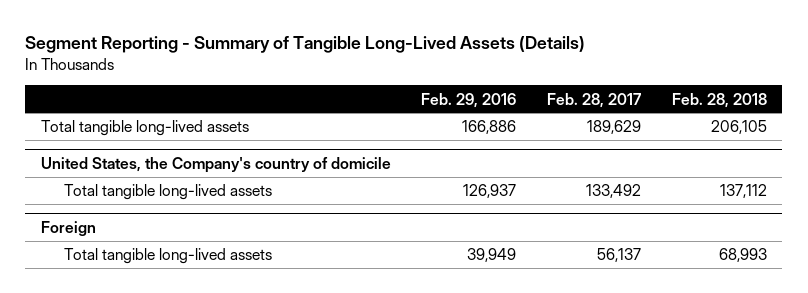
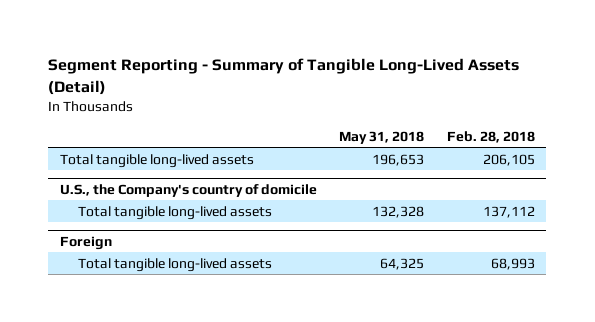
[25,36,586,54] Segment Reporting - Summary of Tangible Long-Lived Assets (Details) -> [48,58,520,96] Segment Reporting - Summary of Tangible Long-Lived Assets (Detail)
[421,92,517,108] Feb. 29, 2016 -> none
[547,92,642,108] Feb. 28, 2017 -> none
none -> [339,130,425,144] May 31, 2018
[40,156,391,173] United States, the Company's country of domicile -> [59,184,317,198] U.S., the Company's country of domicile

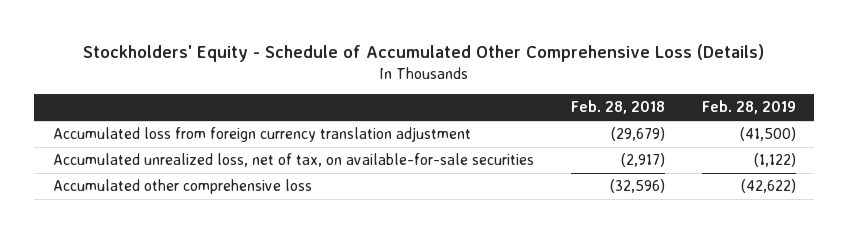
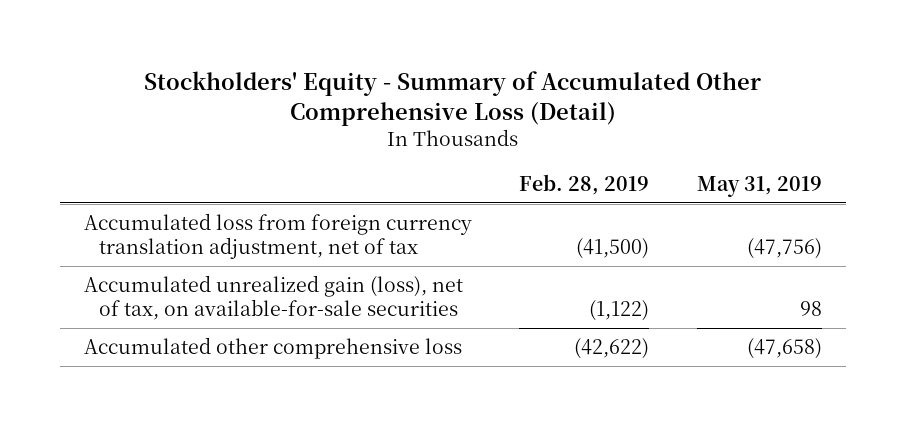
[83,44,765,63] Stockholders' Equity - Schedule of Accumulated Other Comprehensive Loss (Details) -> [143,71,761,126] Stockholders' Equity - Summary of Accumulated Other Comprehensive Loss (Detail)
[570,100,665,115] Feb. 28, 2018 -> none
none -> [697,176,823,198] May 31, 2019
[52,127,471,143] Accumulated loss from foreign currency translation adjustment -> [83,212,472,259] Accumulated loss from foreign currency translation adjustment, net of tax
[52,153,534,168] Accumulated unrealized loss, net of tax, on available-for-sale securities -> [83,274,463,320] Accumulated unrealized gain (loss), net of tax, on available-for-sale securities

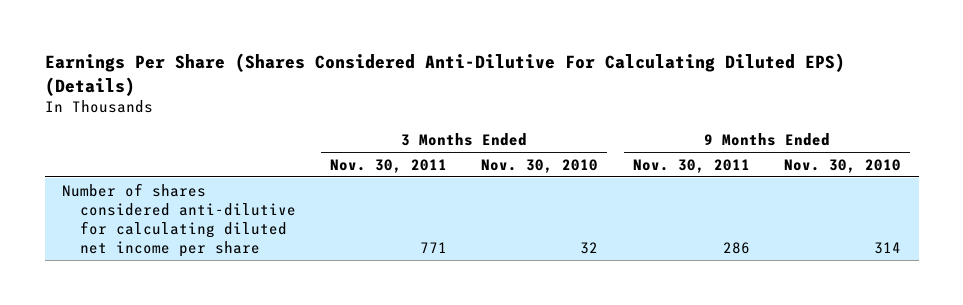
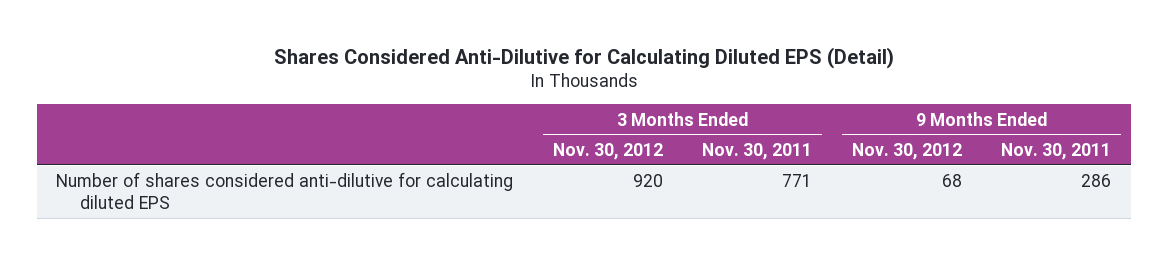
[44,53,845,96] Earnings Per Share (Shares Considered Anti-Dilutive For Calculating Diluted EPS) (Details) -> [273,46,894,69] Shares Considered Anti-Dilutive for Calculating Diluted EPS (Detail)
[481,158,599,173] Nov. 30, 2010 -> none
[784,158,902,173] Nov. 30, 2010 -> none
none -> [552,142,663,160] Nov. 30, 2012
none -> [851,142,962,160] Nov. 30, 2012
[61,182,296,258] Number of shares considered anti-dilutive for calculating diluted net income per share -> [56,172,514,209] Number of shares considered anti-dilutive for calculating diluted EPS

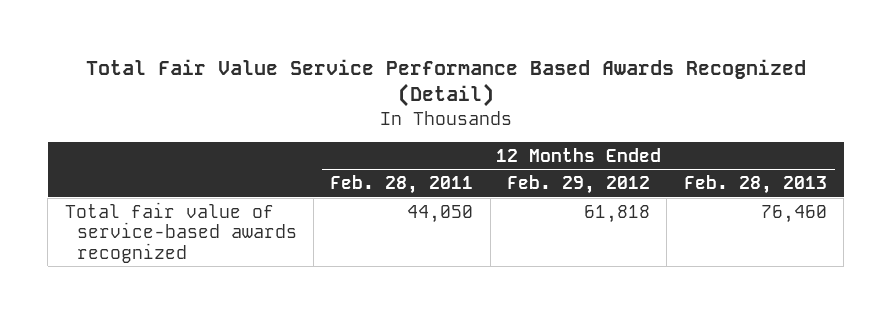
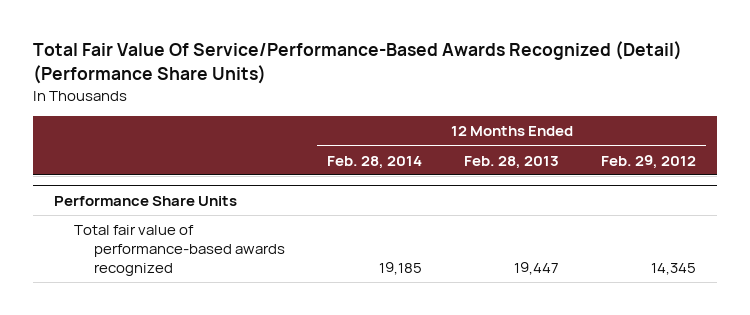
[85,58,806,108] Total Fair Value Service Performance Based Awards Recognized (Detail) -> [32,41,682,85] Total Fair Value Of Service/Performance-Based Awards Recognized (Detail) (Performance Share Units)
[330,175,474,195] Feb. 28, 2011 -> none
none -> [327,155,423,169] Feb. 28, 2014
none -> [53,195,237,206] Performance Share Units
[64,201,297,263] Total fair value of service-based awards recognized -> [74,225,286,276] Total fair value of performance-based awards recognized
[584,204,651,223] 61,818 -> [651,262,697,275] 14,345
[760,204,827,223] 76,460 -> [514,261,560,275] 19,447

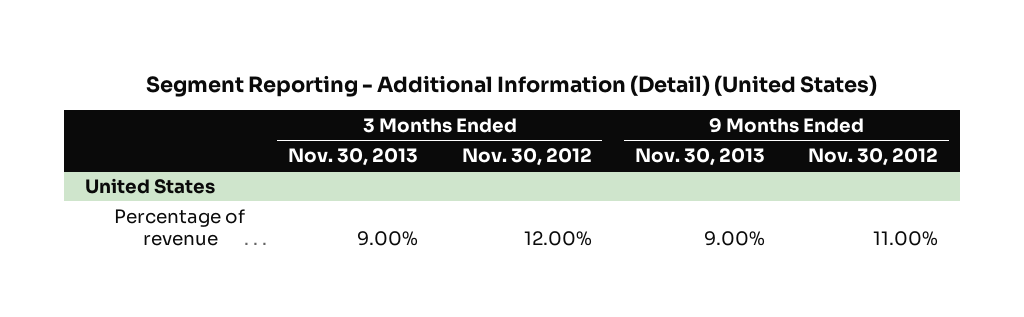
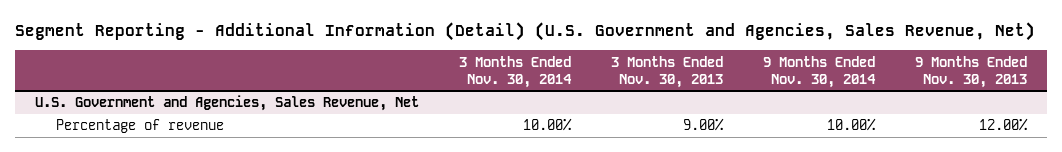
[145,74,877,97] Segment Reporting - Additional Information (Detail) (United States) -> [14,22,1035,42] Segment Reporting - Additional Information (Detail) (U.S. Government and Agencies, Sales Revenue, Net)
[461,147,592,166] Nov. 30, 2012 -> none
[808,147,939,166] Nov. 30, 2012 -> none
none -> [458,55,572,88] 3 Months Ended Nov. 30, 2014
none -> [763,55,877,88] 9 Months Ended Nov. 30, 2014
[85,177,216,194] United States -> none
none -> [34,95,419,112] U.S. Government and Agencies, Sales Revenue, Net
[703,230,765,246] 9.00% -> [979,118,1029,132] 12.00%

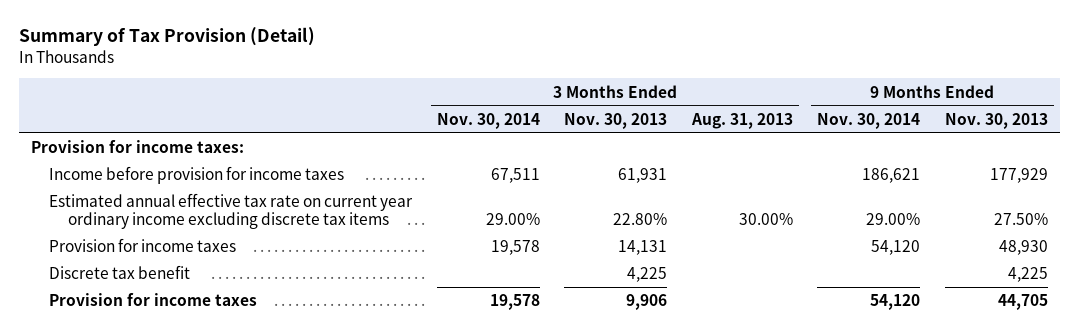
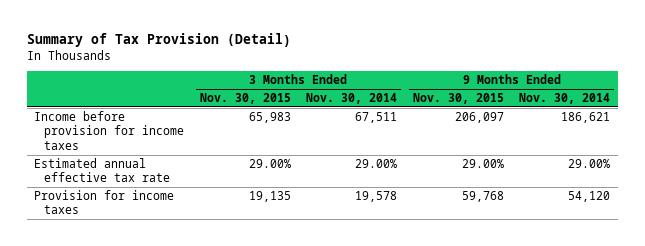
[564,112,668,129] Nov. 30, 2013 -> none
[690,112,793,129] Aug. 31, 2013 -> none
[944,112,1048,129] Nov. 30, 2013 -> none
none -> [199,93,291,105] Nov. 30, 2015
none -> [412,93,504,105] Nov. 30, 2015
[31,140,245,154] Provision for income taxes: -> none
[49,238,237,253] Provision for income taxes -> none
[49,265,191,280] Discrete tax benefit -> none
[49,193,414,229] Estimated annual effective tax rate on current year ordinary income excluding discrete tax items -> [34,158,171,183] Estimated annual effective tax rate

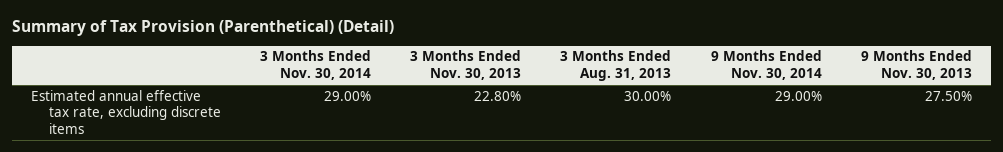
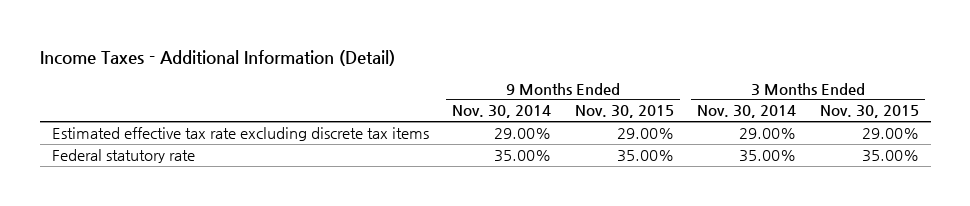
[11,20,394,37] Summary of Tax Provision (Parenthetical) (Detail) -> [39,49,395,66] Income Taxes - Additional Information (Detail)
[410,50,522,81] 3 Months Ended Nov. 30, 2013 -> none
[560,50,672,82] 3 Months Ended Aug. 31, 2013 -> none
[860,50,972,81] 9 Months Ended Nov. 30, 2013 -> none
none -> [574,105,674,119] Nov. 30, 2015
none -> [819,105,919,119] Nov. 30, 2015
[31,89,221,135] Estimated annual effective tax rate, excluding discrete items -> [51,127,429,142] Estimated effective tax rate excluding discrete tax items
none -> [51,149,195,164] Federal statutory rate

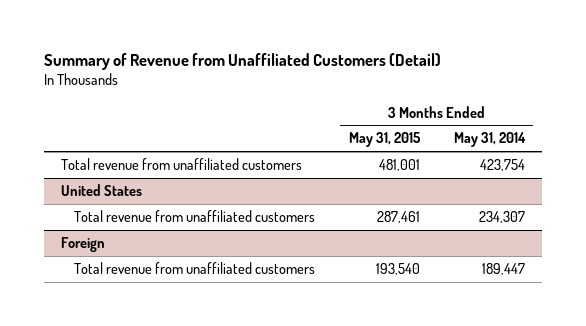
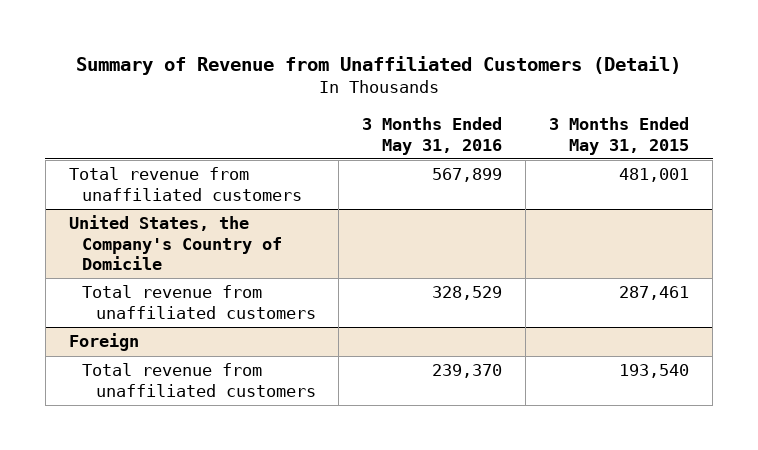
[453,132,526,148] May 31, 2014 -> none
none -> [362,117,503,155] 3 Months Ended May 31, 2016
[60,184,142,197] United States -> [68,215,283,271] United States, the Company's Country of Domicile

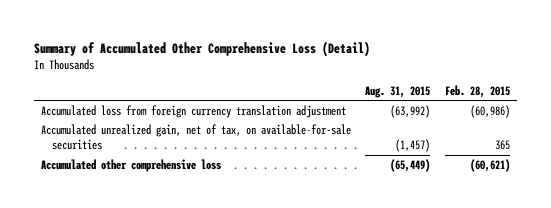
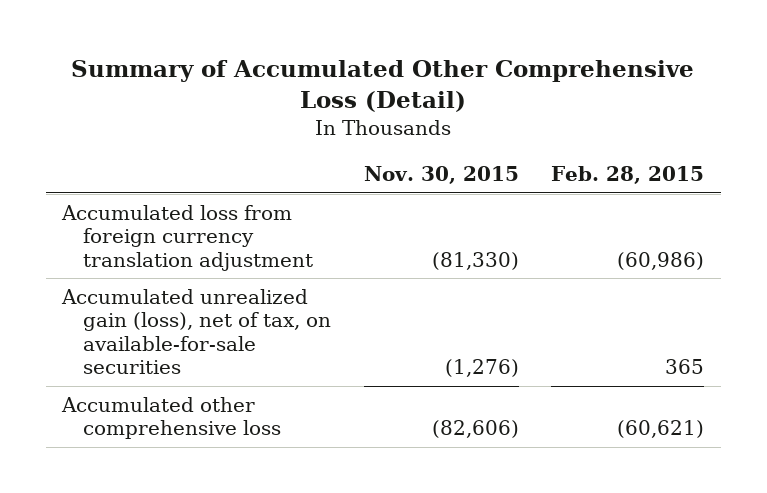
[365,85,431,98] Aug. 31, 2015 -> none
none -> [363,165,519,184] Nov. 30, 2015
[41,123,352,150] Accumulated unrealized gain, net of tax, on available-for-sale securities -> [61,289,332,374] Accumulated unrealized gain (loss), net of tax, on available-for-sale securities

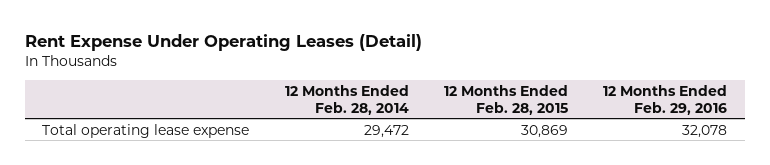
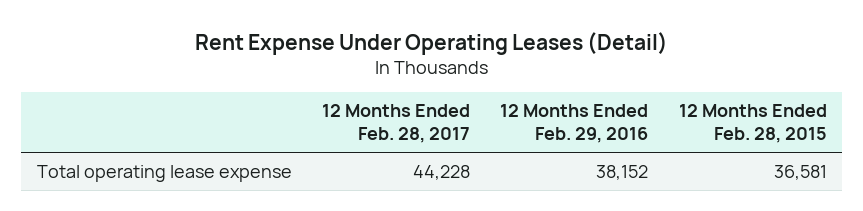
[284,84,409,115] 12 Months Ended Feb. 28, 2014 -> none
none -> [321,104,470,144] 12 Months Ended Feb. 28, 2017
[521,124,569,138] 30,869 -> [773,164,827,180] 36,581
[682,124,728,138] 32,078 -> [596,164,649,180] 38,152

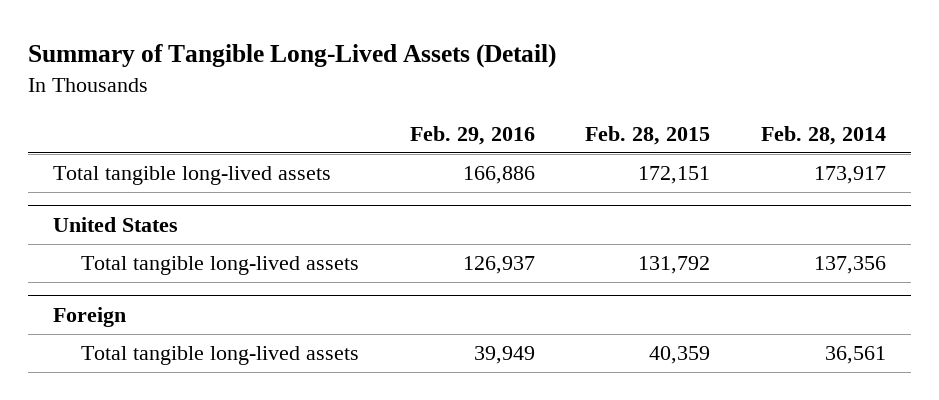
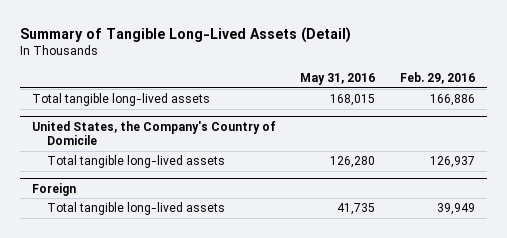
[585,125,711,145] Feb. 28, 2015 -> none
[760,125,886,145] Feb. 28, 2014 -> none
none -> [300,72,376,85] May 31, 2016
[53,217,179,233] United States -> [31,120,276,145] United States, the Company's Country of Domicile

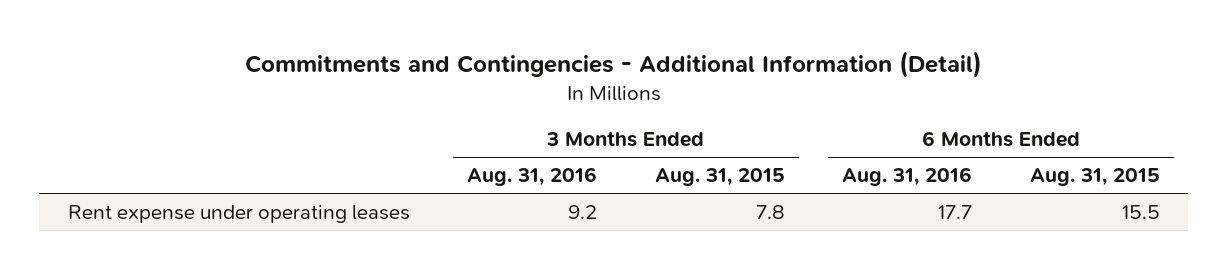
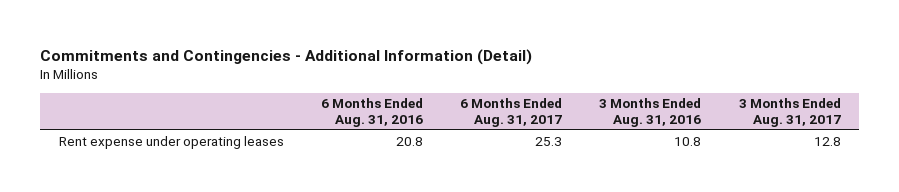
[654,168,785,187] Aug. 31, 2015 -> none
[1029,168,1160,187] Aug. 31, 2015 -> none
none -> [460,97,563,128] 6 Months Ended Aug. 31, 2017
none -> [738,97,841,128] 3 Months Ended Aug. 31, 2017
[568,205,598,220] 9.2 -> [674,137,702,147] 10.8
[938,205,973,220] 17.7 -> [395,137,423,147] 20.8

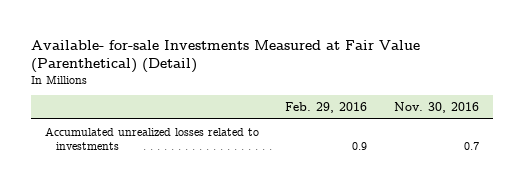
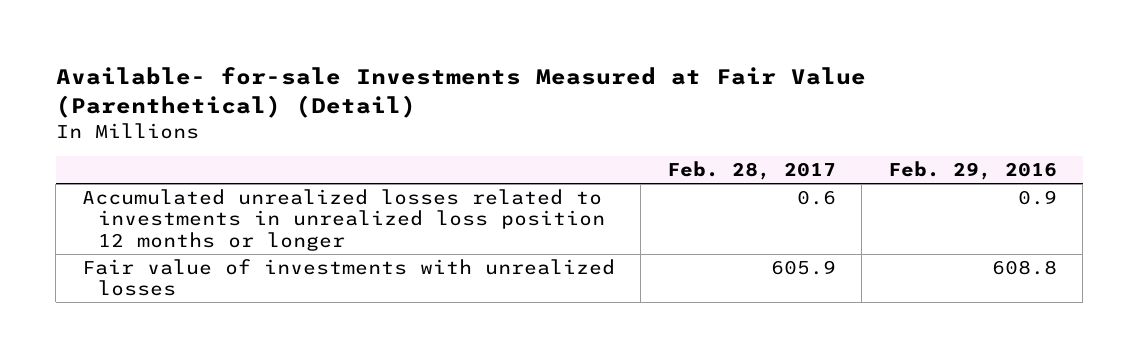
[394,102,480,114] Nov. 30, 2016 -> none
none -> [666,161,836,181] Feb. 28, 2017
[44,126,259,150] Accumulated unrealized losses related to investments -> [81,188,606,251] Accumulated unrealized losses related to investments in unrealized loss position 12 months or longer
none -> [81,258,615,297] Fair value of investments with unrealized losses

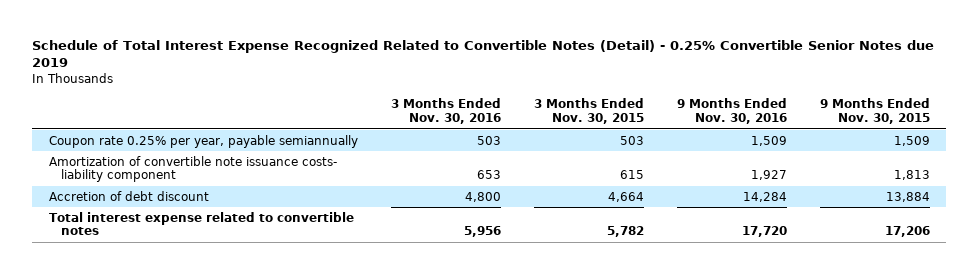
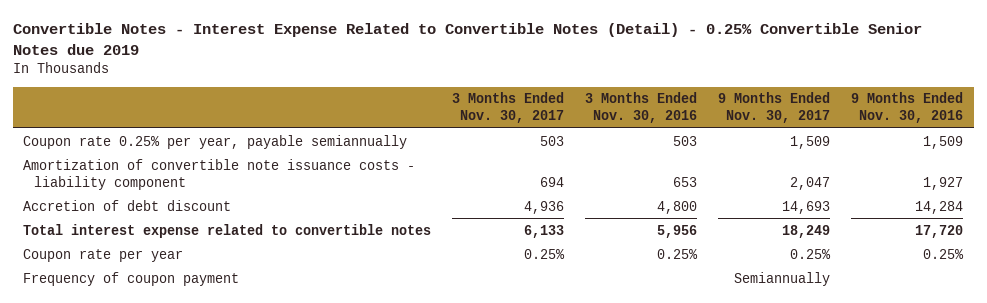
[32,39,935,68] Schedule of Total Interest Expense Recognized Related to Convertible Notes (Detail) - 0.25% Convertible Senior Notes due 2019 -> [12,22,922,55] Convertible Notes - Interest Expense Related to Convertible Notes (Detail) - 0.25% Convertible Senior Notes due 2019
[533,98,644,125] 3 Months Ended Nov. 30, 2015 -> none
[819,98,930,125] 9 Months Ended Nov. 30, 2015 -> none
none -> [452,92,565,124] 3 Months Ended Nov. 30, 2017
none -> [718,92,831,124] 9 Months Ended Nov. 30, 2017
[48,155,337,183] Amortization of convertible note issuance costs- liability component -> [23,158,416,190] Amortization of convertible note issuance costs - liability component
none -> [23,248,184,262] Coupon rate per year
none -> [23,271,240,286] Frequency of coupon payment

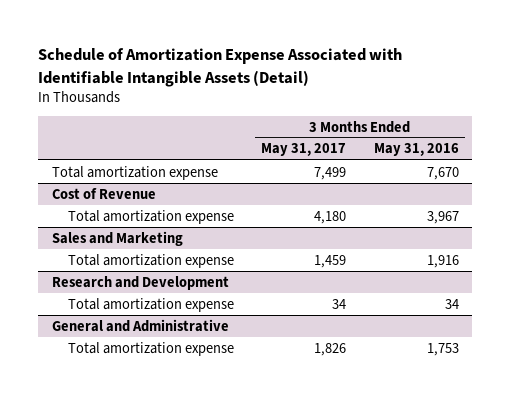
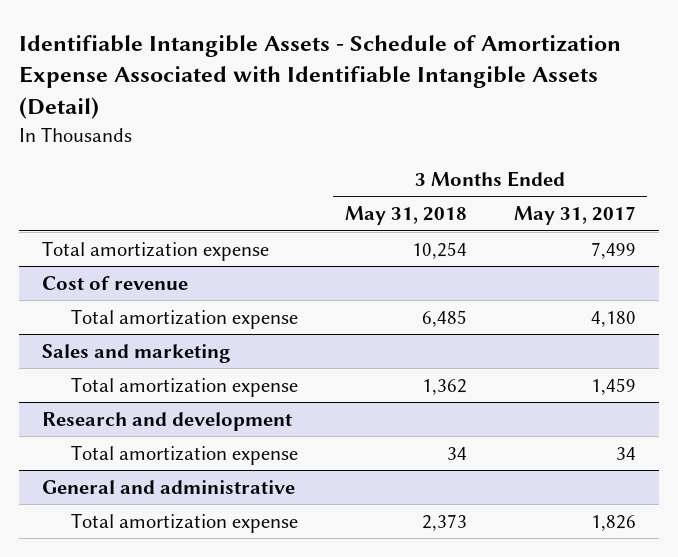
[38,48,403,87] Schedule of Amortization Expense Associated with Identifiable Intangible Assets (Detail) -> [18,34,621,120] Identifiable Intangible Assets - Schedule of Amortization Expense Associated with Identifiable Intangible Assets (Detail)
[373,143,459,157] May 31, 2016 -> none
none -> [344,206,467,226] May 31, 2018
[51,187,156,199] Cost of Revenue -> [42,275,189,290] Cost of revenue
[51,230,183,246] Sales and Marketing -> [42,343,232,363] Sales and marketing
[51,275,229,290] Research and Development -> [42,411,293,431] Research and development
[51,318,229,332] General and Administrative -> [42,479,296,494] General and administrative

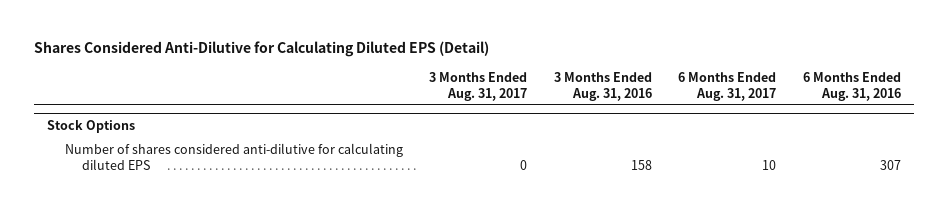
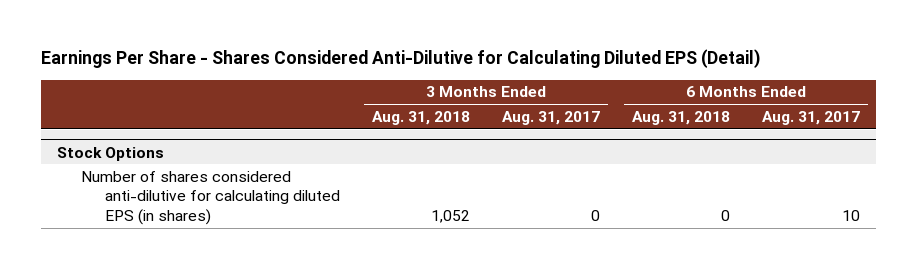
[34,41,490,58] Shares Considered Anti-Dilutive for Calculating Diluted EPS (Detail) -> [40,49,761,69] Earnings Per Share - Shares Considered Anti-Dilutive for Calculating Diluted EPS (Detail)
[553,71,652,101] 3 Months Ended Aug. 31, 2016 -> none
[803,71,902,101] 6 Months Ended Aug. 31, 2016 -> none
none -> [371,110,470,125] Aug. 31, 2018
none -> [631,110,730,125] Aug. 31, 2018
[64,143,403,170] Number of shares considered anti-dilutive for calculating diluted EPS -> [80,170,340,226] Number of shares considered anti-dilutive for calculating diluted EPS (in shares)

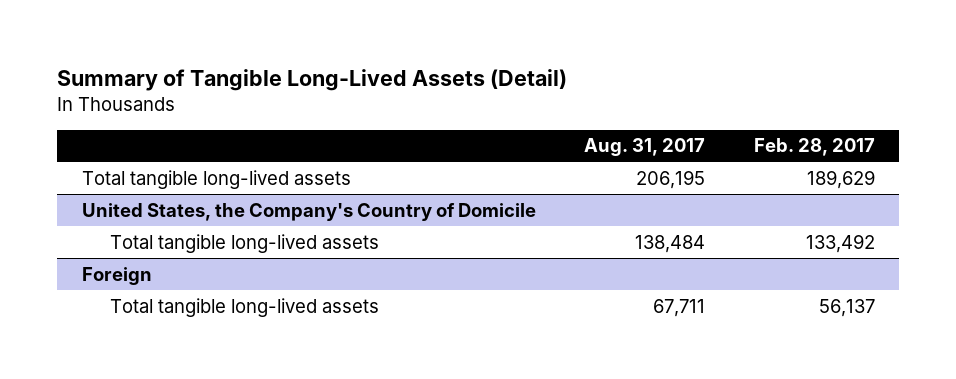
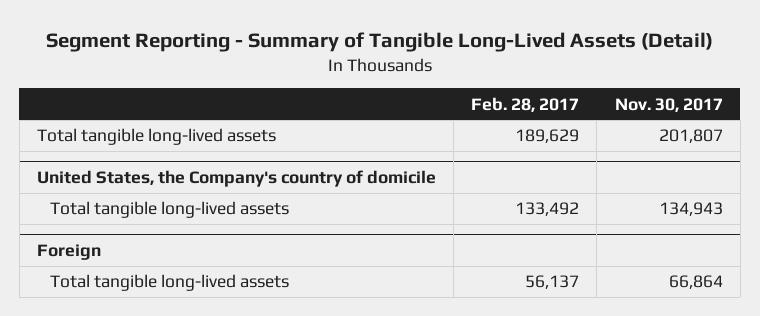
[57,69,568,92] Summary of Tangible Long-Lived Assets (Detail) -> [45,31,713,52] Segment Reporting - Summary of Tangible Long-Lived Assets (Detail)
[584,138,706,157] Aug. 31, 2017 -> none
none -> [614,97,723,112] Nov. 30, 2017
[81,202,536,221] United States, the Company's Country of Domicile -> [36,170,436,188] United States, the Company's country of domicile

